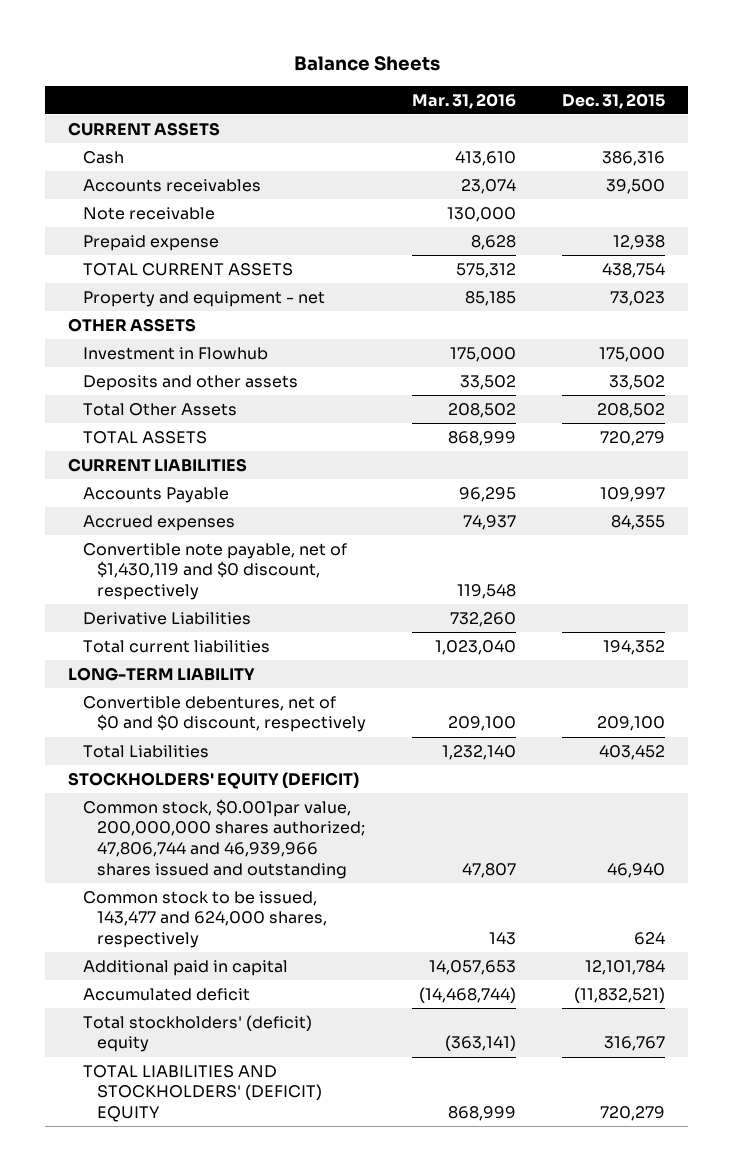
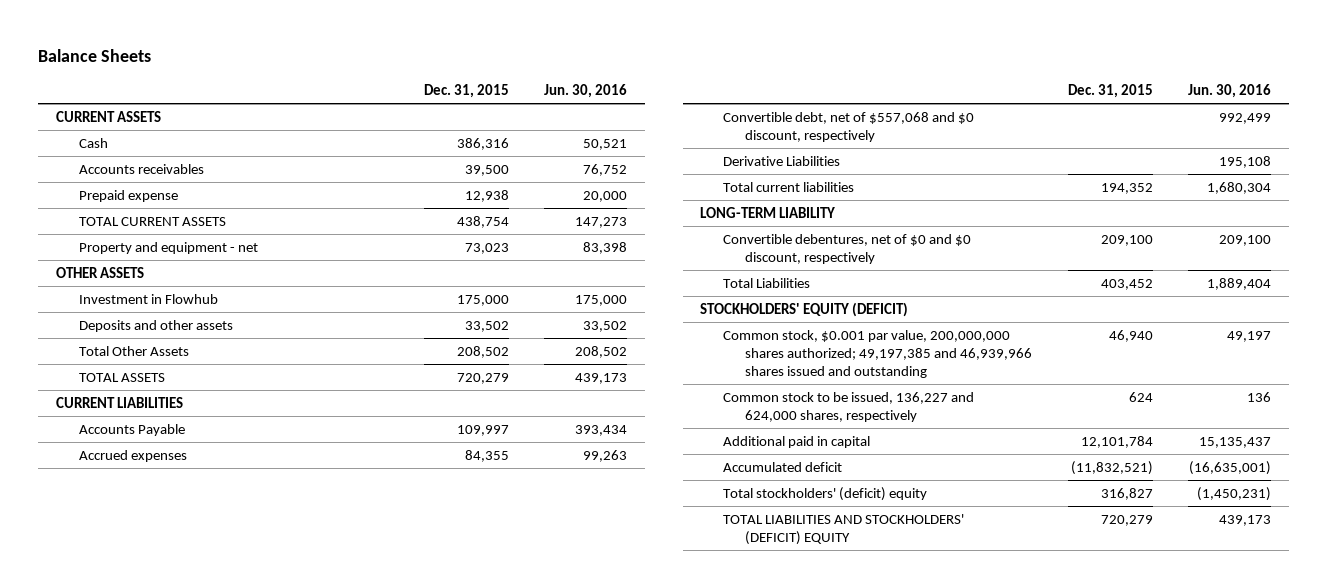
[412,92,517,109] Mar. 31, 2016 -> none
none -> [544,83,628,98] Jun. 30, 2016
[82,206,215,220] Note receivable -> none
[82,542,347,601] Convertible note payable, net of $1,430,119 and $0 discount, respectively -> [722,111,974,142] Convertible debt, net of $557,068 and $0 discount, respectively
[82,798,366,879] Common stock, $0.001par value, 200,000,000 shares authorized; 47,806,744 and 46,939,966 shares issued and outstanding -> [722,329,1033,378] Common stock, $0.001 par value, 200,000,000 shares authorized; 49,197,385 and 46,939,966 shares issued and outstanding
[82,890,328,949] Common stock to be issued, 143,477 and 624,000 shares, respectively -> [722,391,974,422] Common stock to be issued, 136,227 and 624,000 shares, respectively
[604,1036,666,1052] 316,767 -> [1100,487,1153,500] 316,827

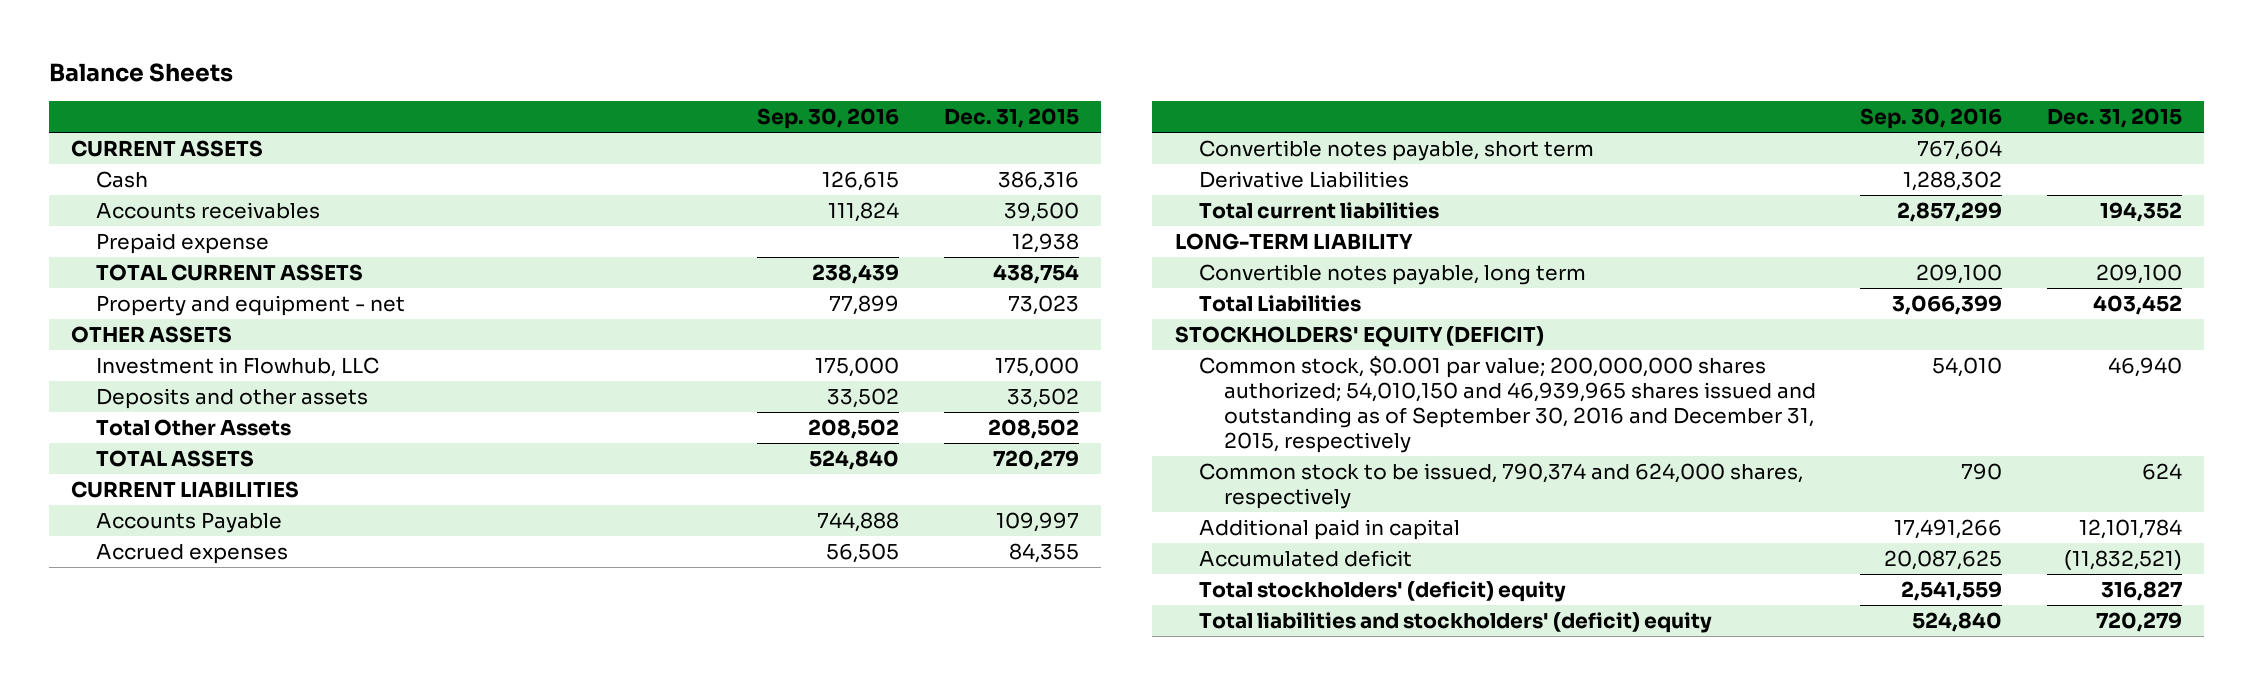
[544,83,628,98] Jun. 30, 2016 -> none
none -> [757,108,900,130] Sep. 30, 2016
[78,293,218,304] Investment in Flowhub -> [95,356,379,377] Investment in Flowhub, LLC
[722,111,974,142] Convertible debt, net of $557,068 and $0 discount, respectively -> [1199,139,1595,161] Convertible notes payable, short term
[722,233,971,264] Convertible debentures, net of $0 and $0 discount, respectively -> [1199,263,1587,285] Convertible notes payable, long term
[722,329,1033,378] Common stock, $0.001 par value, 200,000,000 shares authorized; 49,197,385 and 46,939,966 shares issued and outstanding -> [1199,355,1816,453] Common stock, $0.001 par value; 200,000,000 shares authorized; 54,010,150 and 46,939,965 shares issued and outstanding as of September 30, 2016 and December 31, 2015, respectively
[722,391,974,422] Common stock to be issued, 136,227 and 624,000 shares, respectively -> [1199,462,1804,509] Common stock to be issued, 790,374 and 624,000 shares, respectively
[722,513,964,545] TOTAL LIABILITIES AND STOCKHOLDERS' (DEFICIT) EQUITY -> [1199,611,1713,633] Total liabilities and stockholders' (deficit) equity

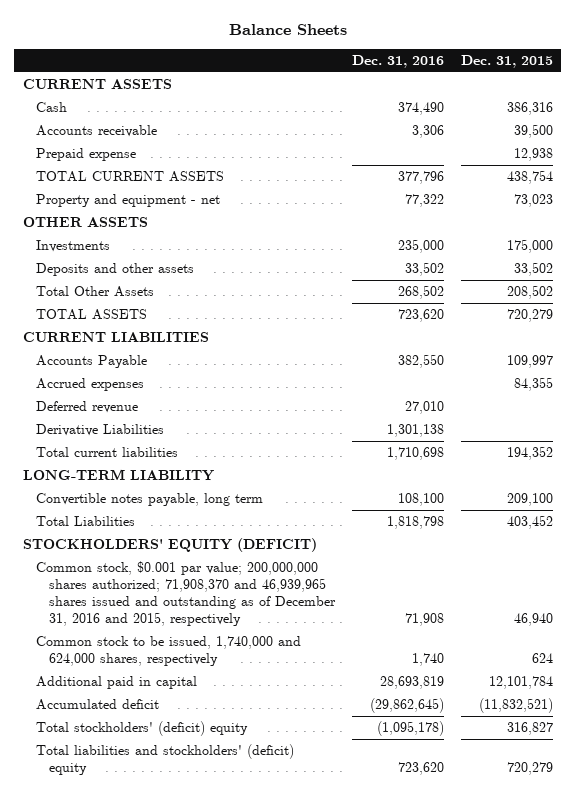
[757,108,900,130] Sep. 30, 2016 -> none
none -> [351,54,444,68] Dec. 31, 2016
[95,201,320,219] Accounts receivables -> [35,125,157,138] Accounts receivable
[95,356,379,377] Investment in Flowhub, LLC -> [35,240,110,253] Investments
[1199,139,1595,161] Convertible notes payable, short term -> none
none -> [35,401,138,414] Deferred revenue
[1199,355,1816,453] Common stock, $0.001 par value; 200,000,000 shares authorized; 54,010,150 and 46,939,965 shares issued and outstanding as of September 30, 2016 and December 31, 2015, respectively -> [35,561,336,627] Common stock, $0.001 par value; 200,000,000 shares authorized; 71,908,370 and 46,939,965 shares issued and outstanding as of December 31, 2016 and 2015, respectively
[1199,462,1804,509] Common stock to be issued, 790,374 and 624,000 shares, respectively -> [35,636,301,667] Common stock to be issued, 1,740,000 and 624,000 shares, respectively

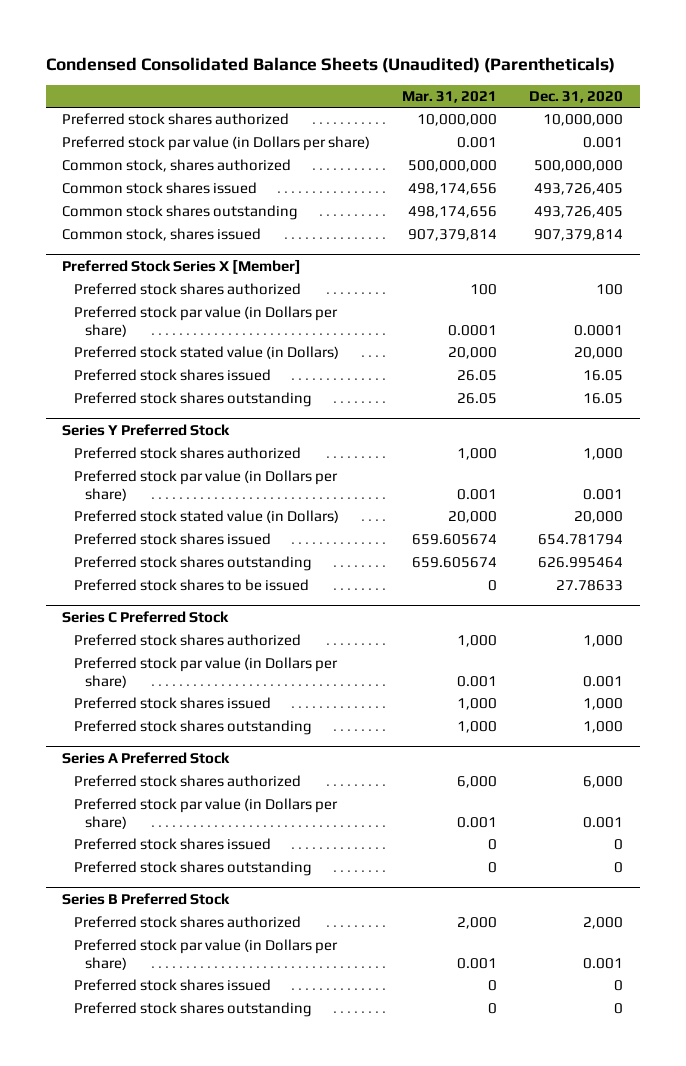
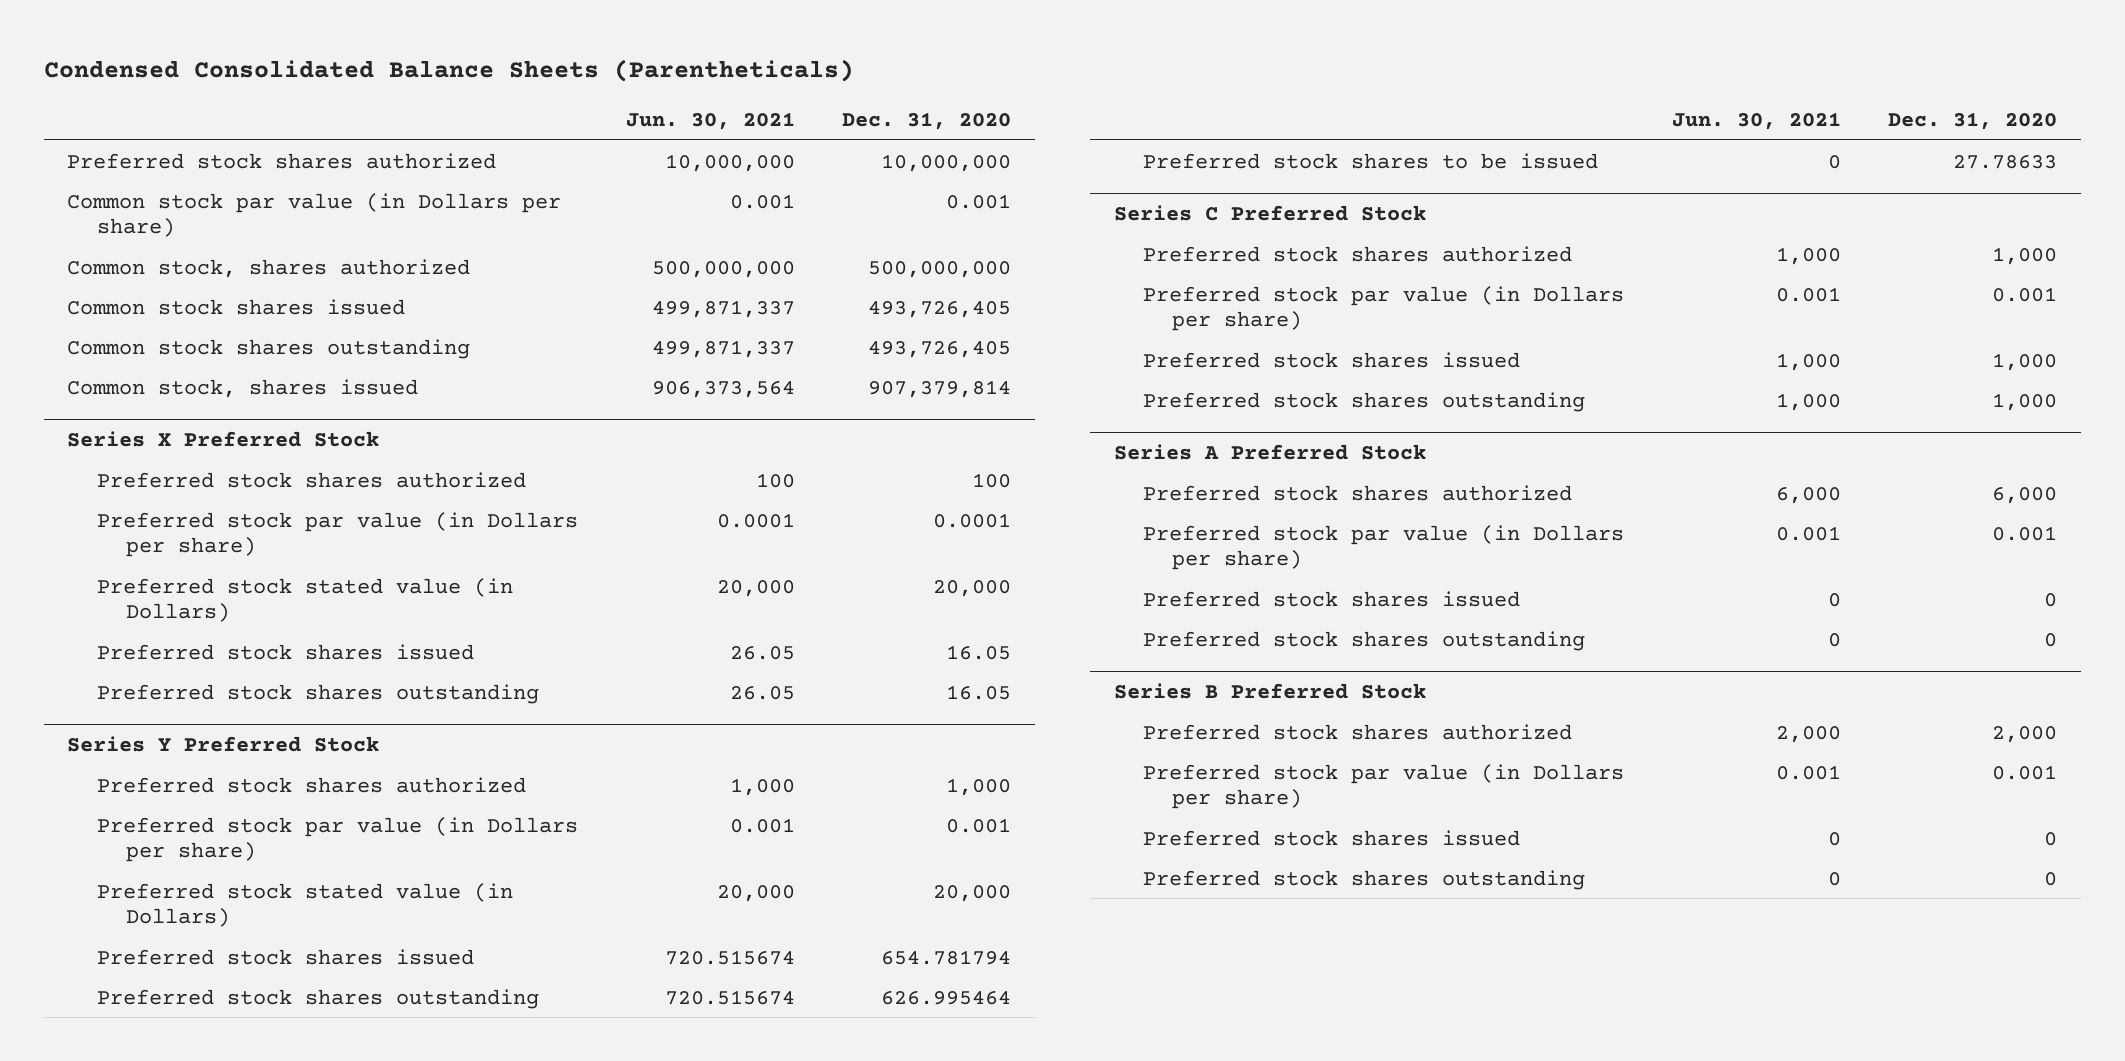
[46,56,616,73] Condensed Consolidated Balance Sheets (Unaudited) (Parentheticals) -> [43,59,854,83] Condensed Consolidated Balance Sheets (Parentheticals)
[402,90,498,103] Mar. 31, 2021 -> none
none -> [625,111,795,130] Jun. 30, 2021
[62,136,371,152] Preferred stock par value (in Dollars per share) -> [67,192,562,238] Common stock par value (in Dollars per share)
[62,259,302,275] Preferred Stock Series X [Member] -> [67,431,380,448] Series X Preferred Stock

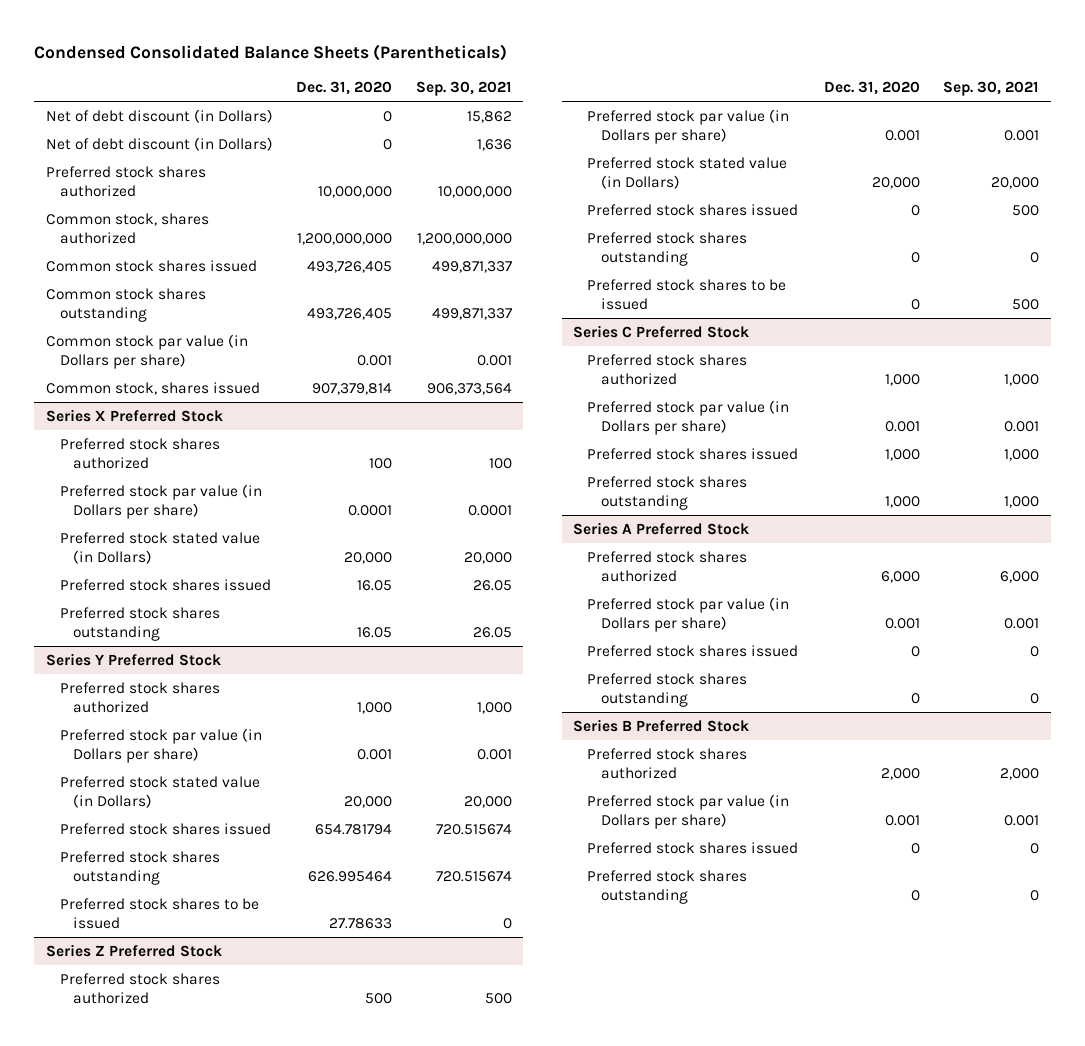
[625,111,795,130] Jun. 30, 2021 -> none
none -> [415,81,512,97] Sep. 30, 2021
none -> [45,108,273,123] Net of debt discount (in Dollars)
none -> [45,136,273,151] Net of debt discount (in Dollars)
[868,260,1012,278] 500,000,000 -> [297,232,393,245] 1,200,000,000
[67,192,562,238] Common stock par value (in Dollars per share) -> [45,333,248,369] Common stock par value (in Dollars per share)
none -> [45,943,222,957] Series Z Preferred Stock
none -> [59,972,220,1004] Preferred stock shares authorized
none -> [587,108,790,144] Preferred stock par value (in Dollars per share)
none -> [587,156,788,189] Preferred stock stated value (in Dollars)
none -> [587,203,799,216] Preferred stock shares issued
none -> [587,231,748,266] Preferred stock shares outstanding
none -> [587,278,787,310] Preferred stock shares to be issued

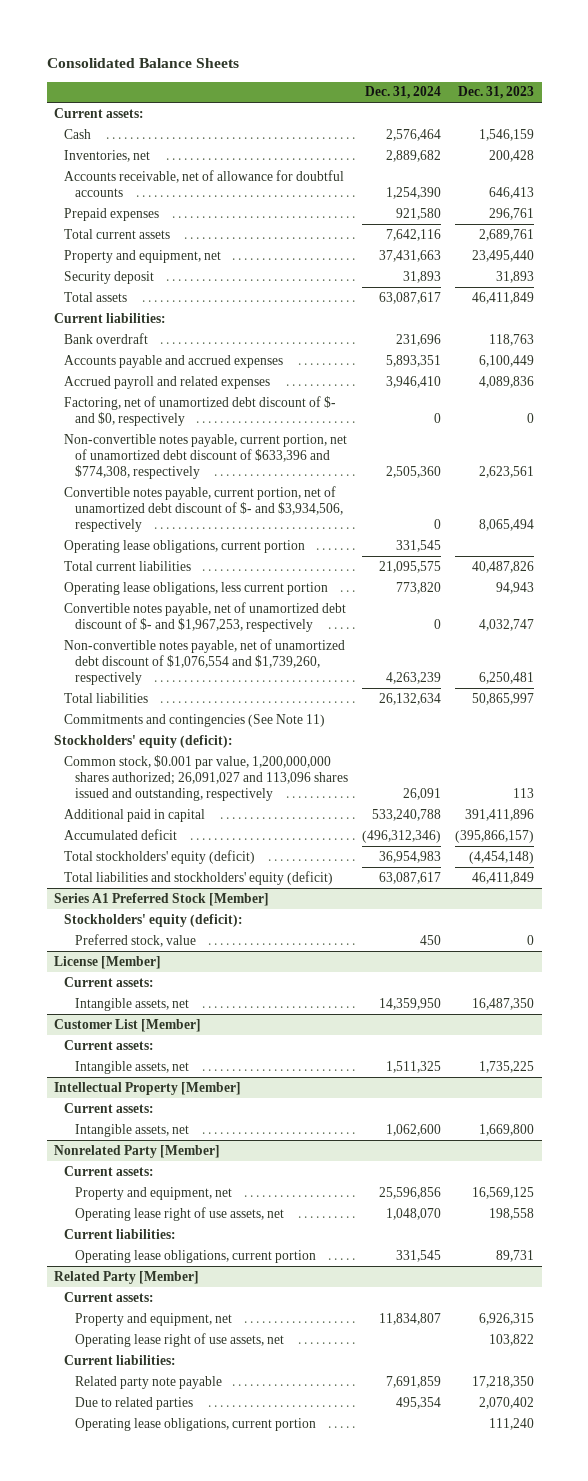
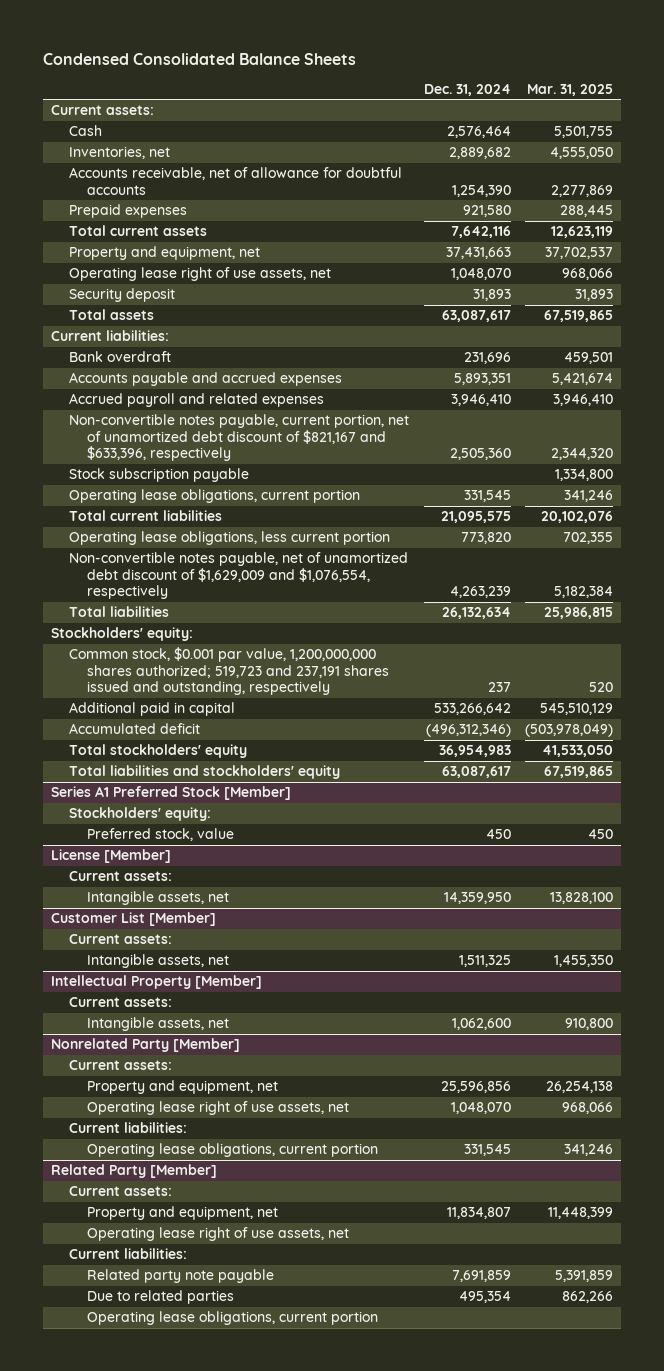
[46,58,239,69] Consolidated Balance Sheets -> [43,52,357,65] Condensed Consolidated Balance Sheets
[458,86,535,100] Dec. 31, 2023 -> none
none -> [527,83,614,96] Mar. 31, 2025
none -> [69,267,332,282] Operating lease right of use assets, net
[64,395,337,427] Factoring, net of unamortized debt discount of $- and $0, respectively -> none
[64,485,343,533] Convertible notes payable, current portion, net of unamortized debt discount of $- and $3,934,506, respectively -> none
[64,433,348,480] Non-convertible notes payable, current portion, net of unamortized debt discount of $633,396 and $774,308, respectively -> [69,414,410,462] Non-convertible notes payable, current portion, net of unamortized debt discount of $821,167 and $633,396, respectively
none -> [69,468,250,483] Stock subscription payable
[64,601,347,633] Convertible notes payable, net of unamortized debt discount of $- and $1,967,253, respectively -> none
[64,638,346,686] Non-convertible notes payable, net of unamortized debt discount of $1,076,554 and $1,739,260, respectively -> [69,552,409,600] Non-convertible notes payable, net of unamortized debt discount of $1,629,009 and $1,076,554, respectively
[64,713,326,727] Commitments and contingencies (See Note 11) -> none
[54,734,234,748] Stockholders' equity (deficit): -> [50,627,193,642] Stockholders' equity:
[64,754,348,802] Common stock, $0.001 par value, 1,200,000,000 shares authorized; 26,091,027 and 113,096 shares issued and outstanding, respectively -> [69,647,390,696] Common stock, $0.001 par value, 1,200,000,000 shares authorized; 519,723 and 237,191 shares issued and outstanding, respectively
[403,788,442,801] 26,091 -> [487,682,511,693] 237
[372,808,442,821] 533,240,788 -> [433,703,511,716] 533,266,642
[64,849,256,864] Total stockholders' equity (deficit) -> [69,744,248,759] Total stockholders' equity
[64,870,334,885] Total liabilities and stockholders' equity (deficit) -> [69,765,341,780] Total liabilities and stockholders' equity
[64,913,244,927] Stockholders' equity (deficit): -> [69,807,212,822] Stockholders' equity:

